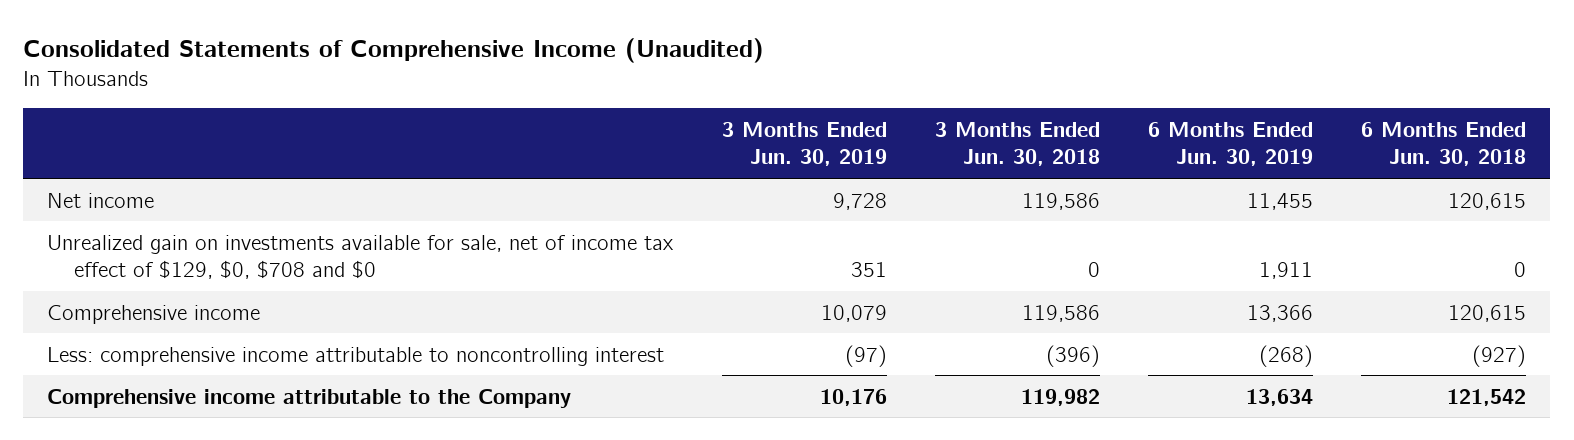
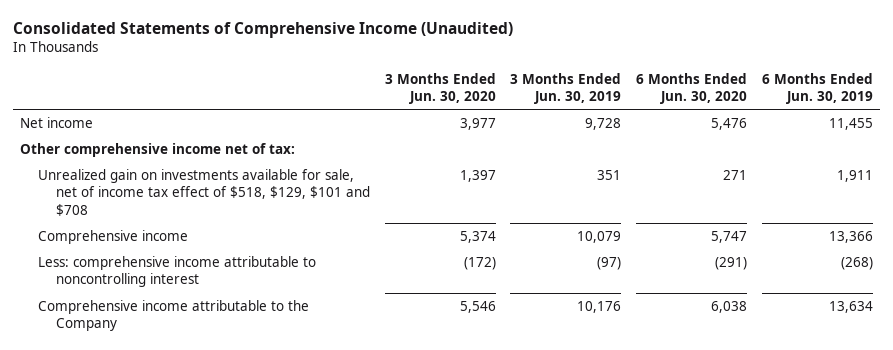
[934,121,1100,167] 3 Months Ended Jun. 30, 2018 -> none
[1361,121,1527,167] 6 Months Ended Jun. 30, 2018 -> none
none -> [384,72,496,104] 3 Months Ended Jun. 30, 2020
none -> [636,72,748,104] 6 Months Ended Jun. 30, 2020
none -> [20,143,296,158] Other comprehensive income net of tax:
[47,234,675,280] Unrealized gain on investments available for sale, net of income tax effect of $129, $0, $708 and $0 -> [38,169,370,216] Unrealized gain on investments available for sale, net of income tax effect of $518, $129, $101 and $708

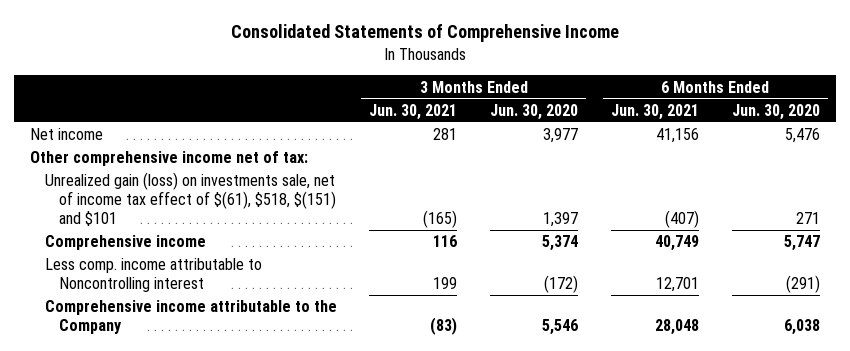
[12,21,513,38] Consolidated Statements of Comprehensive Income (Unaudited) -> [230,24,619,43] Consolidated Statements of Comprehensive Income
[510,72,622,104] 3 Months Ended Jun. 30, 2019 -> none
[761,72,873,104] 6 Months Ended Jun. 30, 2019 -> none
none -> [369,103,458,120] Jun. 30, 2021
none -> [610,103,699,120] Jun. 30, 2021
[38,169,370,216] Unrealized gain on investments available for sale, net of income tax effect of $518, $129, $101 and $708 -> [44,172,337,226] Unrealized gain (loss) on investments sale, net of income tax effect of $(61), $518, $(151) and $101
[38,256,317,288] Less: comprehensive income attributable to noncontrolling interest -> [44,258,262,293] Less comp. income attributable to Noncontrolling interest

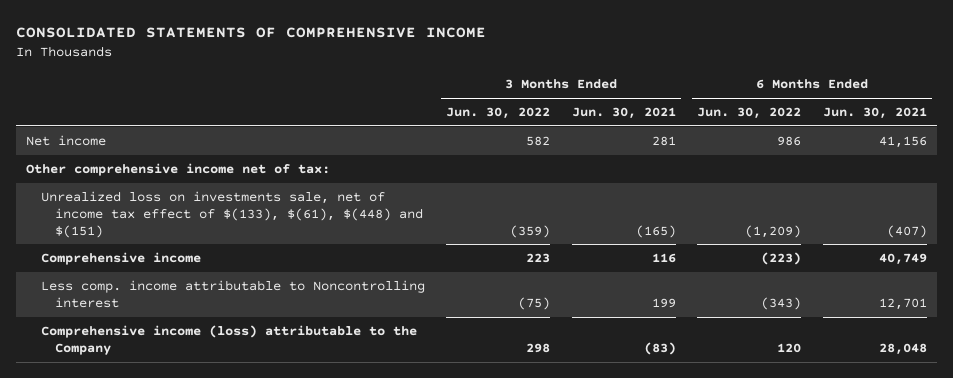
[230,24,619,43] Consolidated Statements of Comprehensive Income -> [15,27,486,39] CONSOLIDATED STATEMENTS OF COMPREHENSIVE INCOME
[490,103,579,120] Jun. 30, 2020 -> none
[731,103,820,120] Jun. 30, 2020 -> none
none -> [446,107,551,120] Jun. 30, 2022
none -> [697,107,802,120] Jun. 30, 2022
[44,172,337,226] Unrealized gain (loss) on investments sale, net of income tax effect of $(61), $518, $(151) and $101 -> [40,191,424,238] Unrealized loss on investments sale, net of income tax effect of $(133), $(61), $(448) and $(151)
[44,300,337,335] Comprehensive income attributable to the Company -> [40,325,417,355] Comprehensive income (loss) attributable to the Company

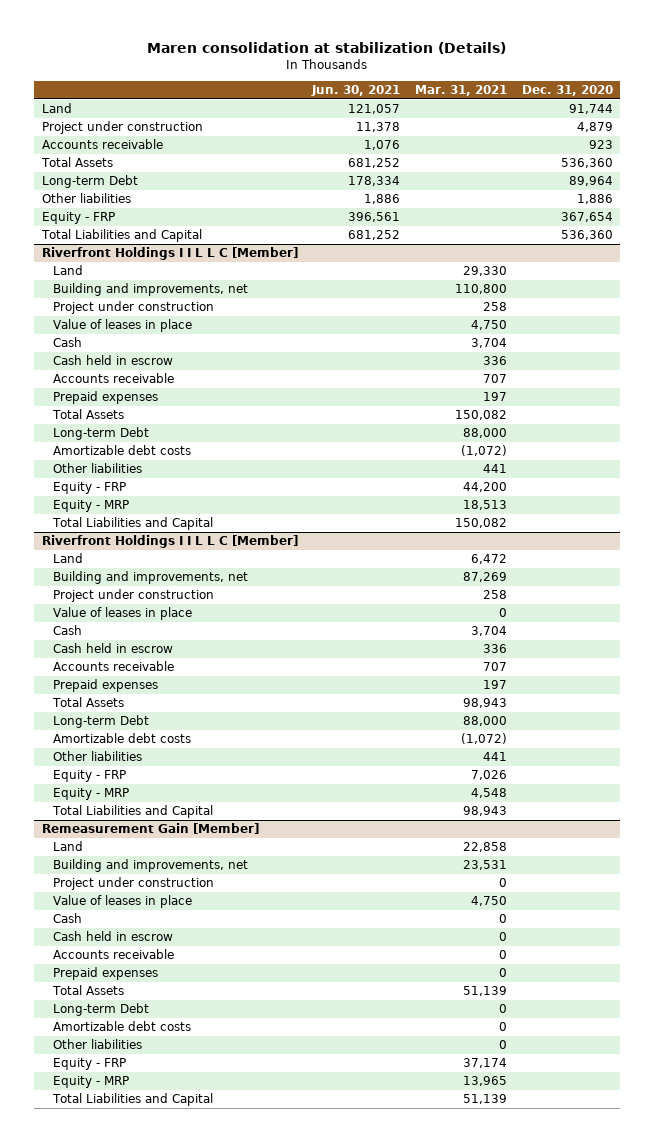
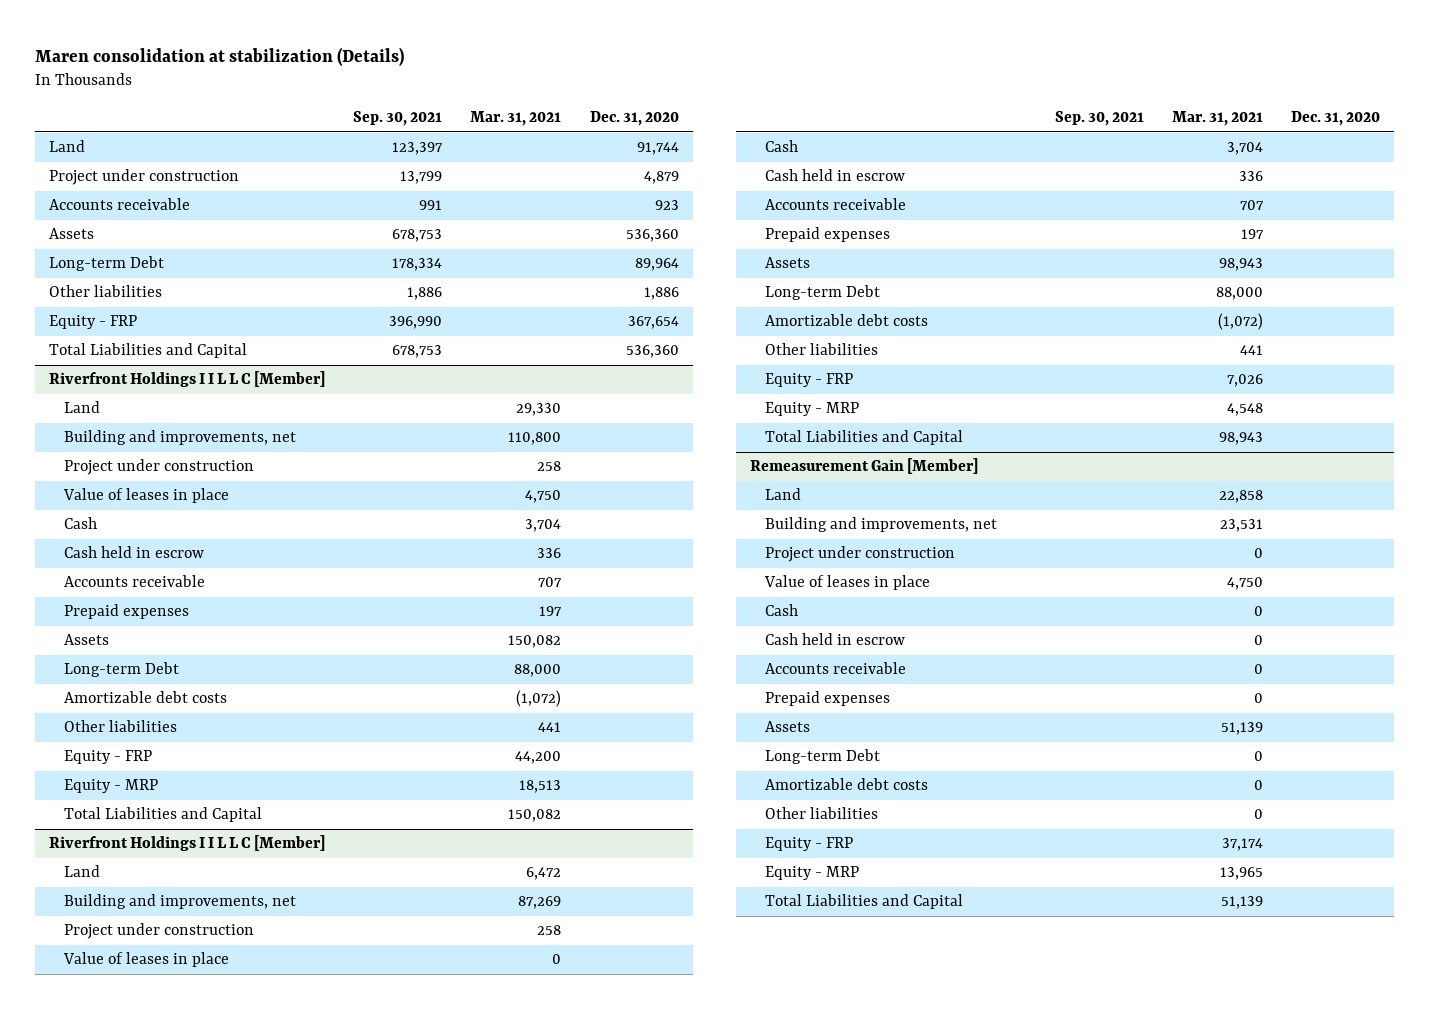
[311,84,401,96] Jun. 30, 2021 -> none
none -> [353,111,443,127] Sep. 30, 2021
[40,157,113,168] Total Assets -> [48,228,94,240] Assets
[51,409,124,420] Total Assets -> [63,634,109,646] Assets
[51,697,124,708] Total Assets -> [765,257,811,269] Assets
[51,985,124,996] Total Assets -> [765,721,811,733] Assets

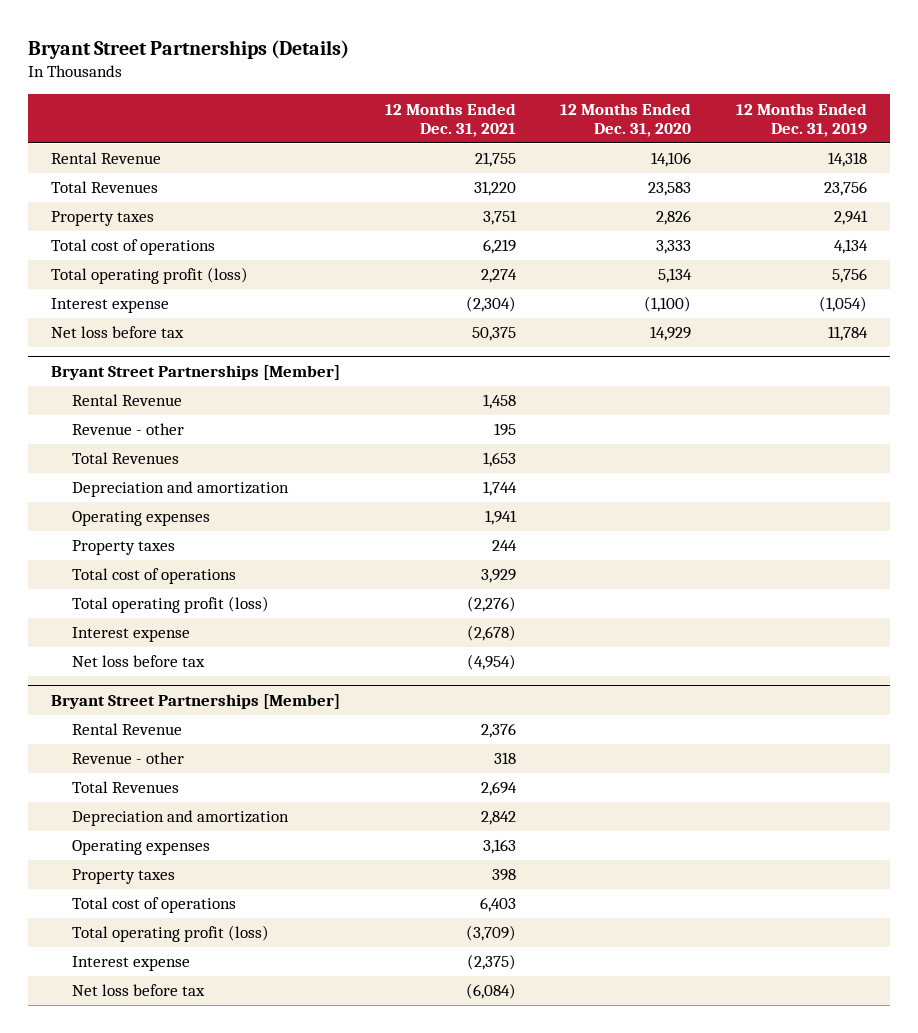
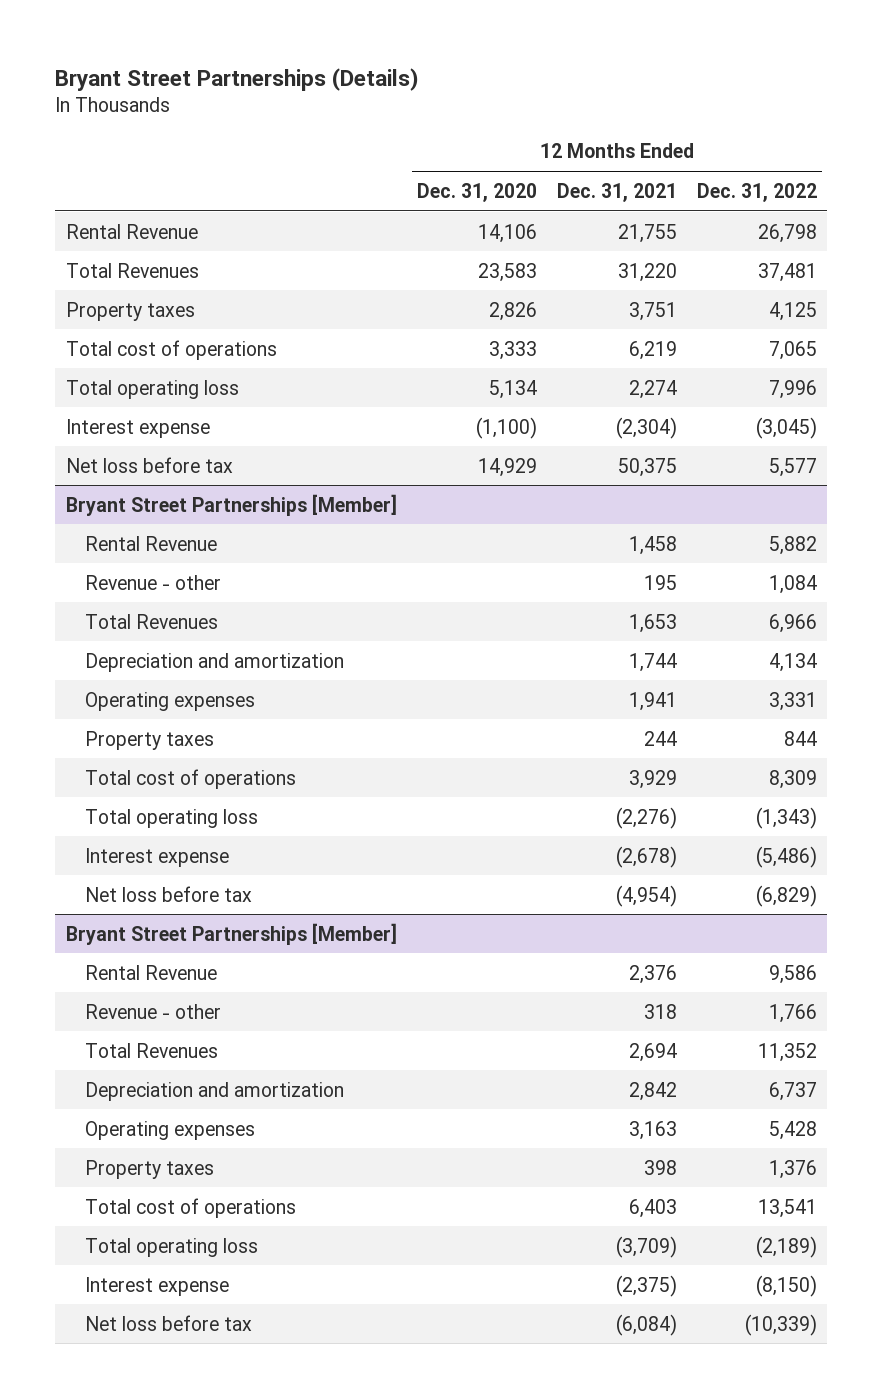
[736,102,868,138] 12 Months Ended Dec. 31, 2019 -> none
none -> [697,182,818,202] Dec. 31, 2022
[50,267,248,285] Total operating profit (loss) -> [65,379,239,399] Total operating loss
[71,596,269,614] Total operating profit (loss) -> [84,808,258,828] Total operating loss
[71,925,269,943] Total operating profit (loss) -> [84,1237,258,1257] Total operating loss

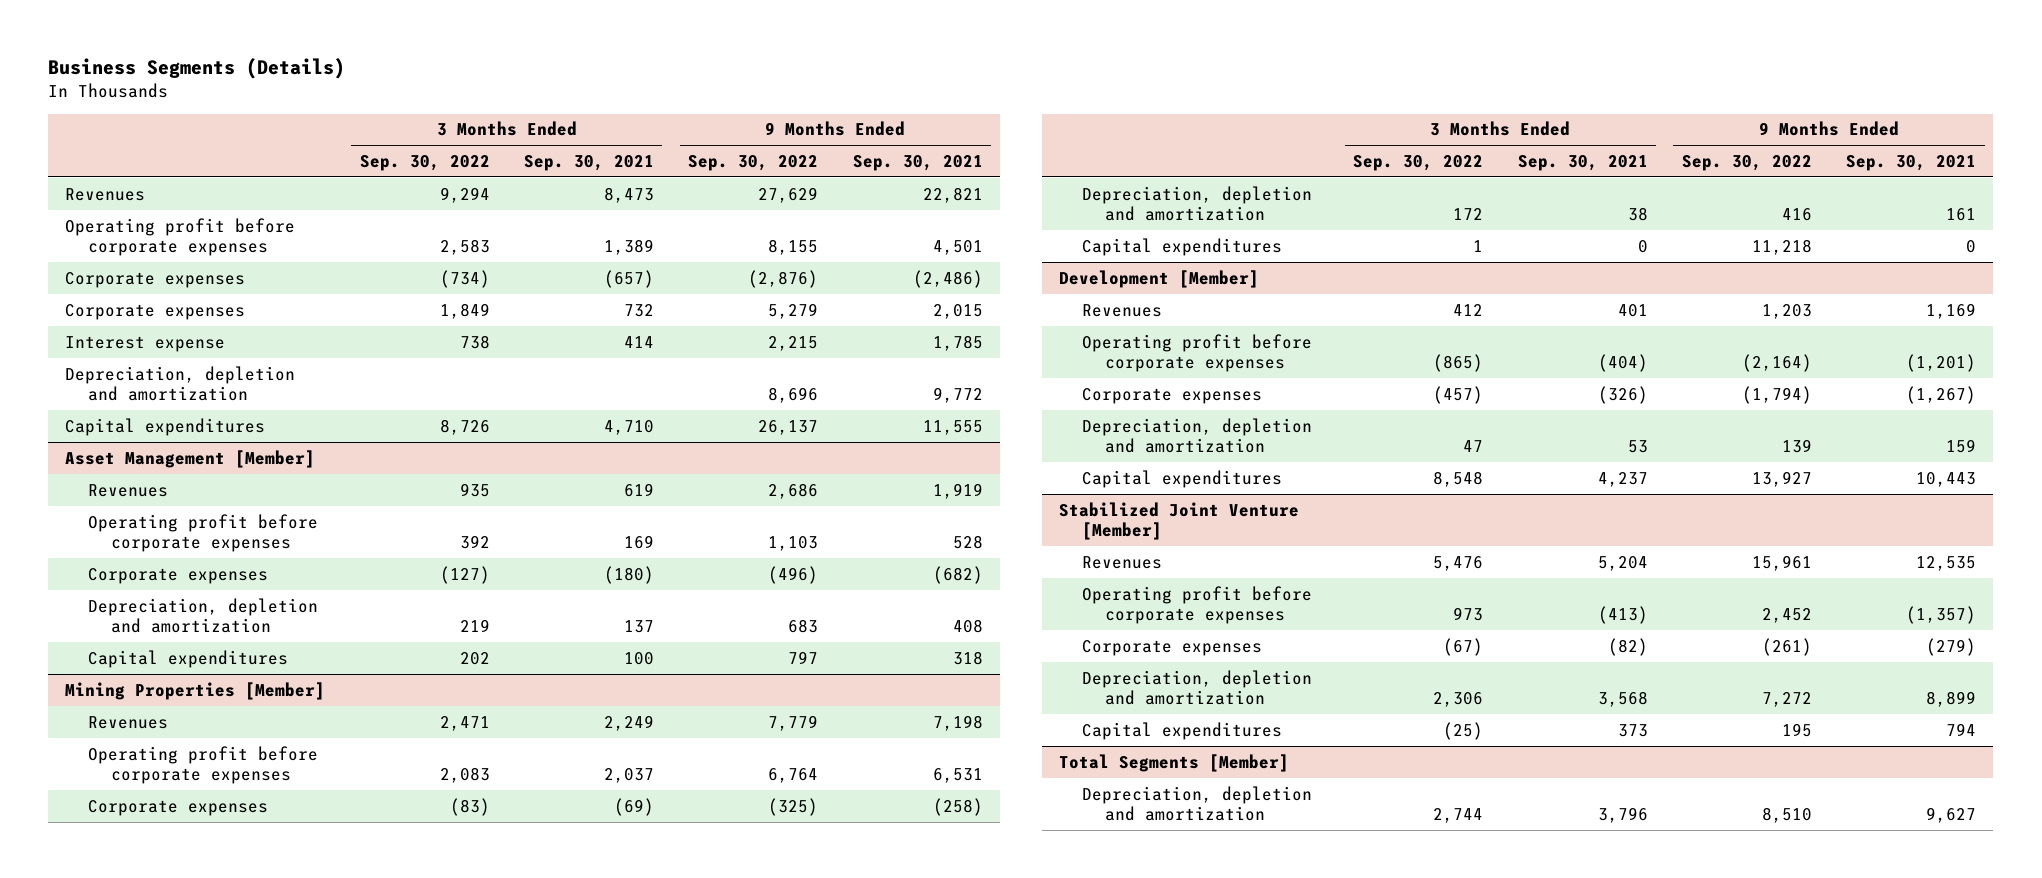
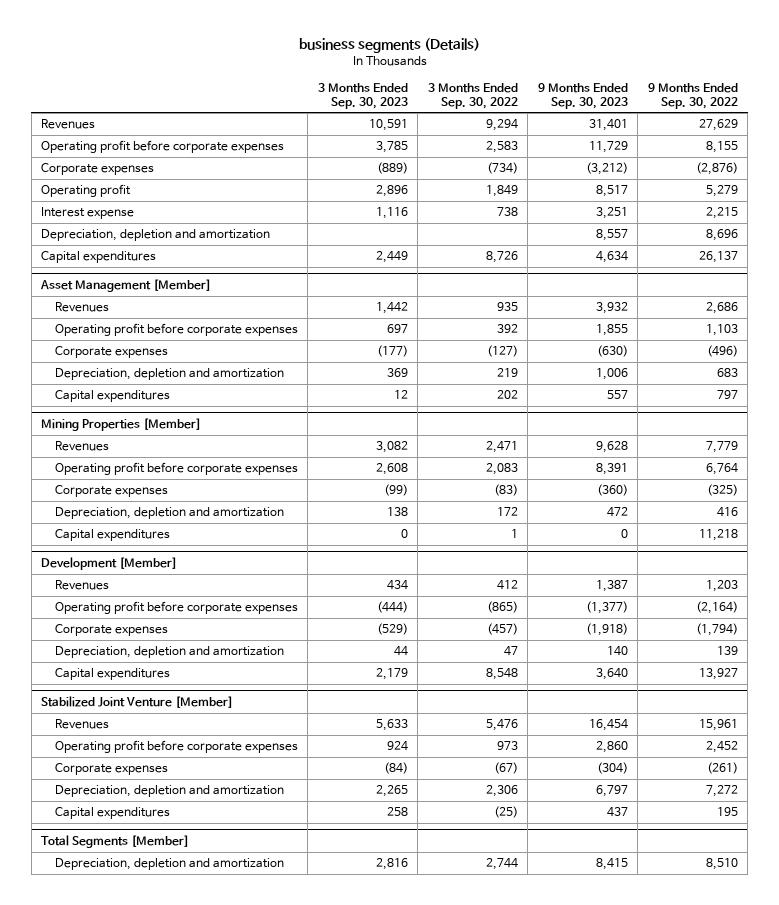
[48,58,346,80] Business Segments (Details) -> [298,38,480,54] business segments (Details)
[523,154,654,171] Sep. 30, 2021 -> none
[852,154,983,171] Sep. 30, 2021 -> none
none -> [317,82,408,109] 3 Months Ended Sep. 30, 2023
none -> [537,82,628,109] 9 Months Ended Sep. 30, 2023
[65,303,246,320] Corporate expenses -> [41,184,132,198] Operating profit

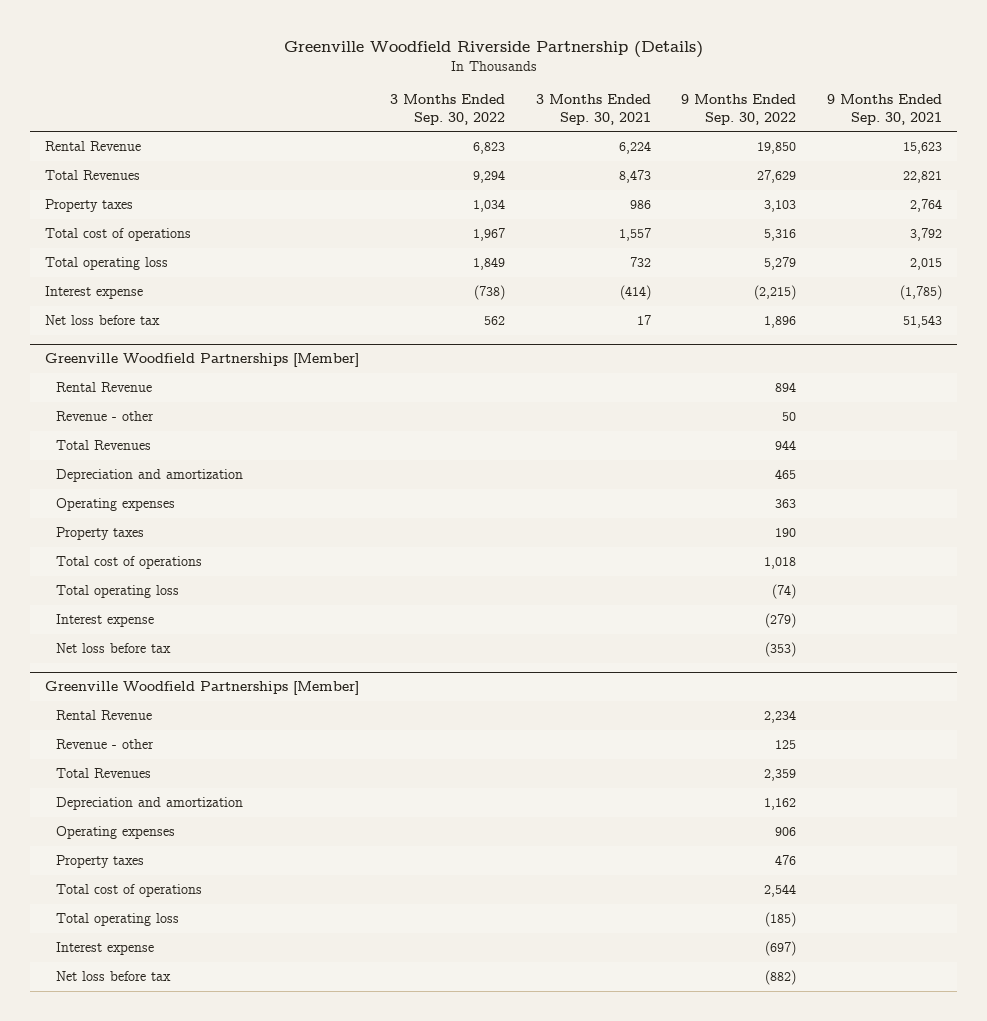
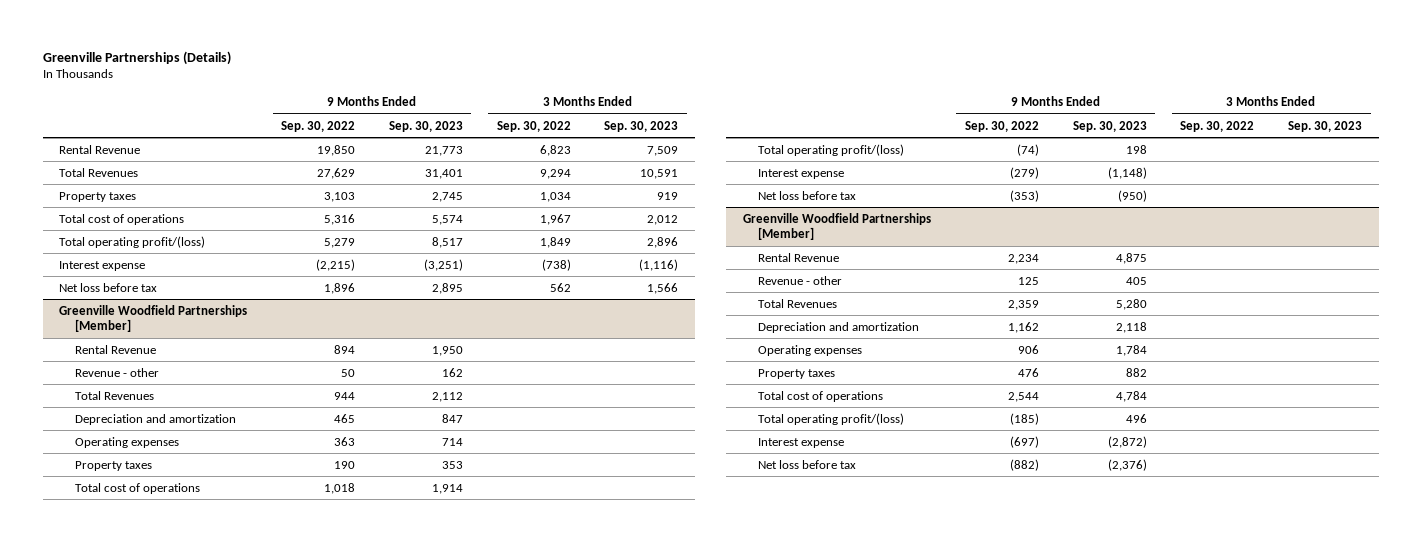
[283,40,703,58] Greenville Woodfield Riverside Partnership (Details) -> [42,50,231,65] Greenville Partnerships (Details)
[535,93,651,125] 3 Months Ended Sep. 30, 2021 -> none
[826,93,942,125] 9 Months Ended Sep. 30, 2021 -> none
none -> [388,120,463,132] Sep. 30, 2023
none -> [604,120,679,132] Sep. 30, 2023
[45,257,169,271] Total operating loss -> [59,235,206,248] Total operating profit/(loss)
[55,585,179,599] Total operating loss -> [758,143,905,156] Total operating profit/(loss)
[55,913,179,927] Total operating loss -> [758,412,905,425] Total operating profit/(loss)

